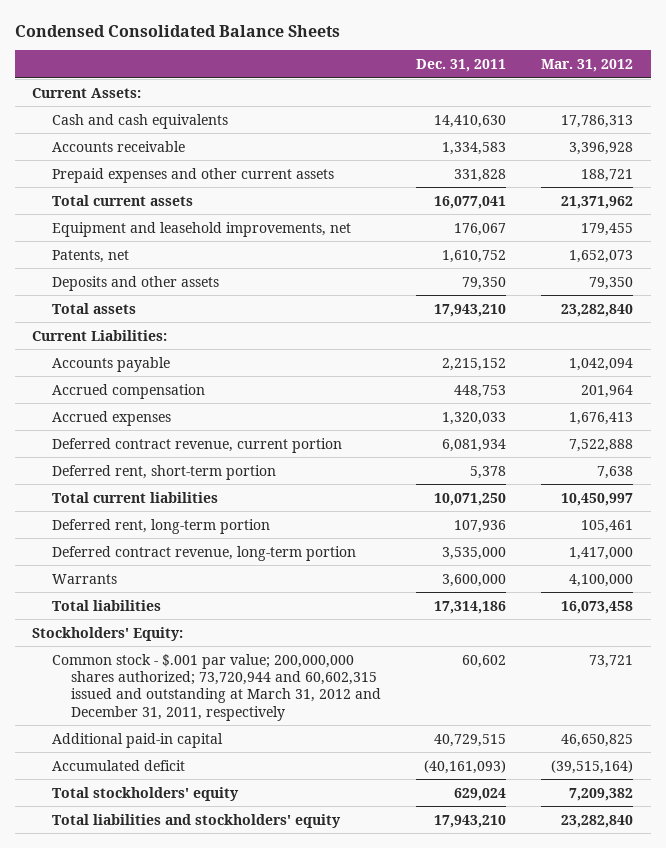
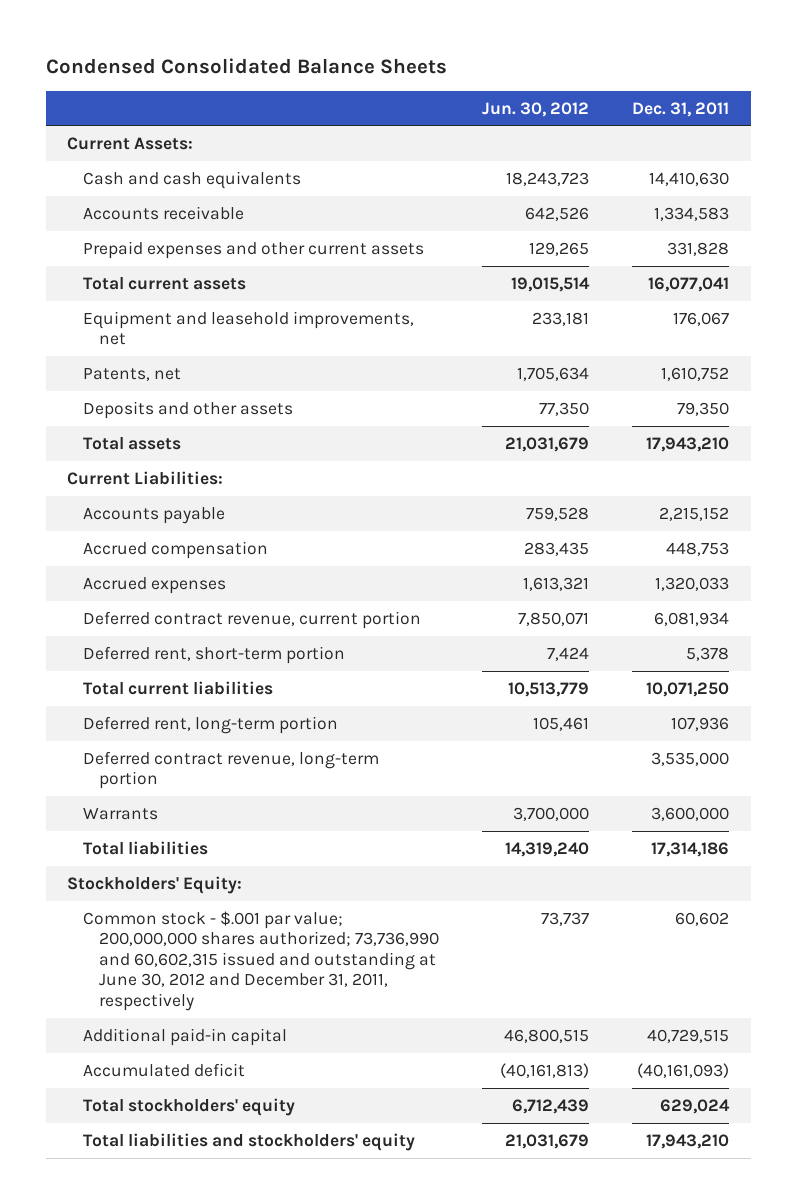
[541,58,634,72] Mar. 31, 2012 -> none
none -> [482,101,590,117] Jun. 30, 2012
[51,653,382,721] Common stock - $.001 par value; 200,000,000 shares authorized; 73,720,944 and 60,602,315 issued and outstanding at March 31, 2012 and December 31, 2011, respectively -> [83,910,440,1011] Common stock - $.001 par value; 200,000,000 shares authorized; 73,736,990 and 60,602,315 issued and outstanding at June 30, 2012 and December 31, 2011, respectively

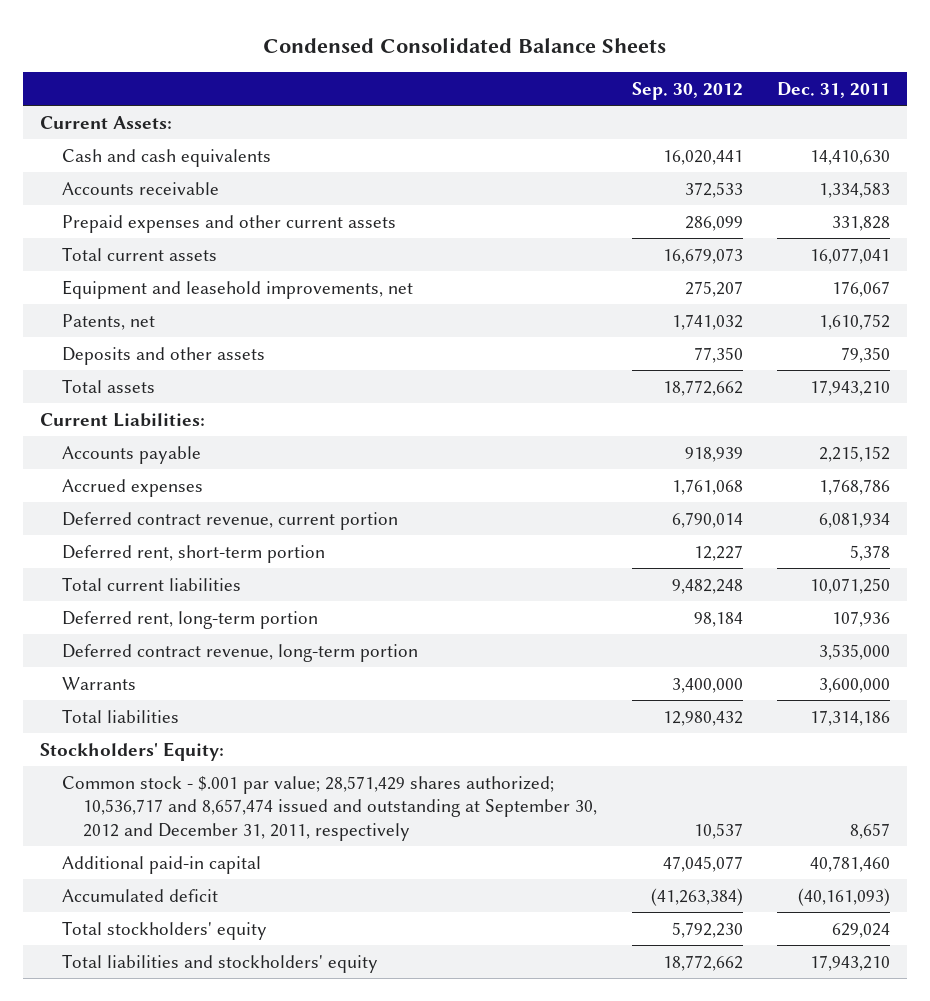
[482,101,590,117] Jun. 30, 2012 -> none
none -> [631,82,743,101] Sep. 30, 2012
[83,540,269,559] Accrued compensation -> none
[655,576,730,591] 1,320,033 -> [819,478,891,495] 1,768,786
[83,910,440,1011] Common stock - $.001 par value; 200,000,000 shares authorized; 73,736,990 and 60,602,315 issued and outstanding at June 30, 2012 and December 31, 2011, respectively -> [61,775,598,841] Common stock - $.001 par value; 28,571,429 shares authorized; 10,536,717 and 8,657,474 issued and outstanding at September 30, 2012 and December 31, 2011, respectively
[675,911,730,926] 60,602 -> [850,822,891,839] 8,657
[647,1028,730,1043] 40,729,515 -> [810,855,891,872] 40,781,460

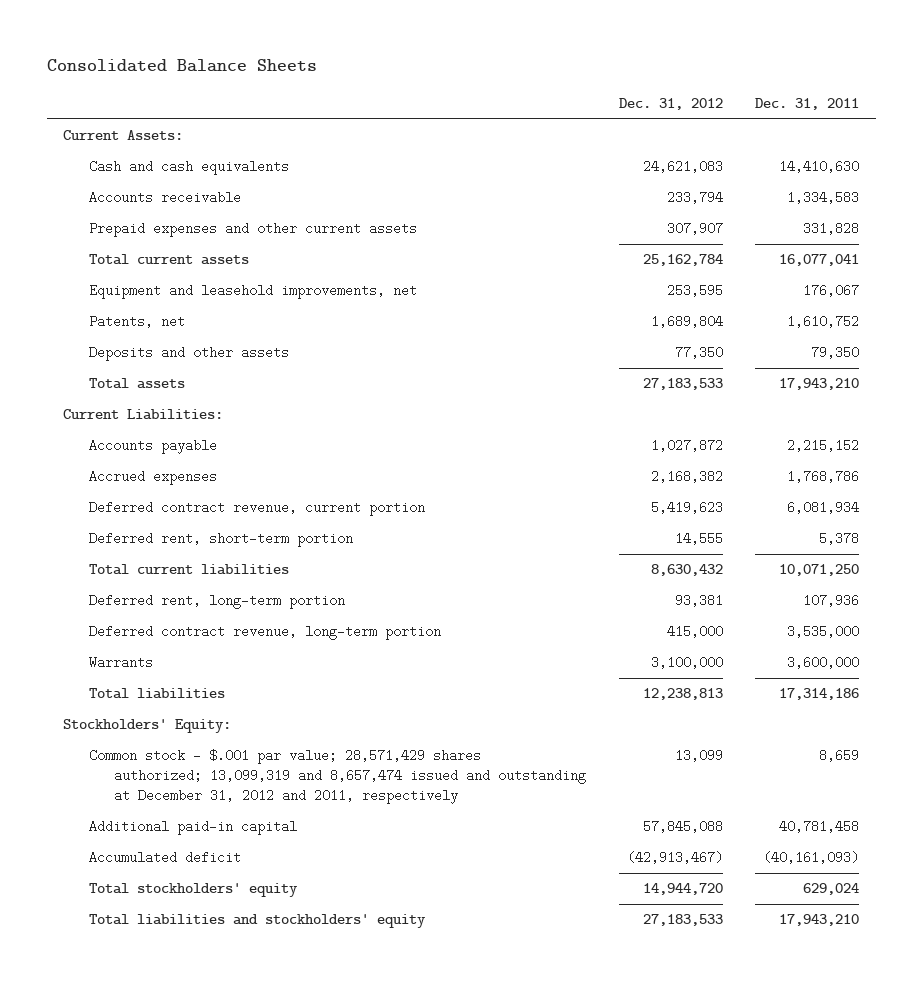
[263,37,667,54] Condensed Consolidated Balance Sheets -> [46,59,317,73] Consolidated Balance Sheets
[631,82,743,101] Sep. 30, 2012 -> none
none -> [618,97,723,110] Dec. 31, 2012
[61,775,598,841] Common stock - $.001 par value; 28,571,429 shares authorized; 10,536,717 and 8,657,474 issued and outstanding at September 30, 2012 and December 31, 2011, respectively -> [88,749,587,805] Common stock - $.001 par value; 28,571,429 shares authorized; 13,099,319 and 8,657,474 issued and outstanding at December 31, 2012 and 2011, respectively
[850,822,891,839] 8,657 -> [819,749,860,763] 8,659
[810,855,891,872] 40,781,460 -> [779,820,860,834] 40,781,458

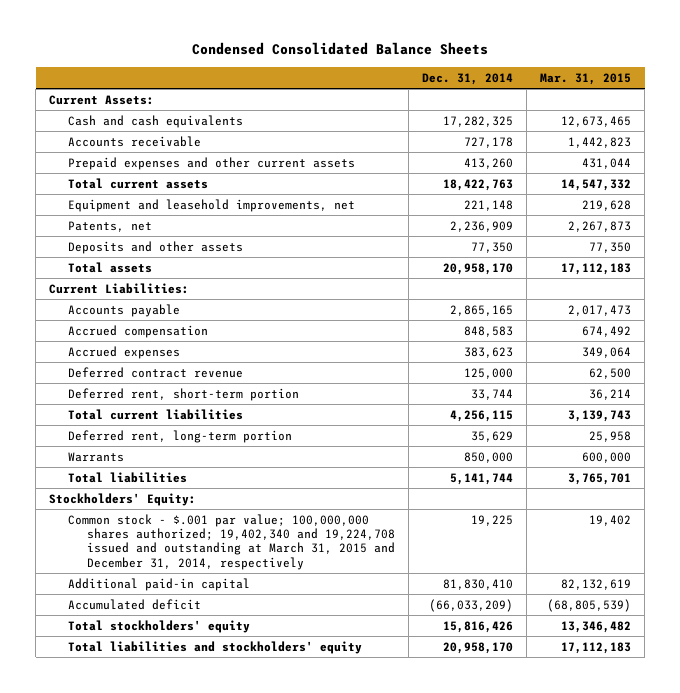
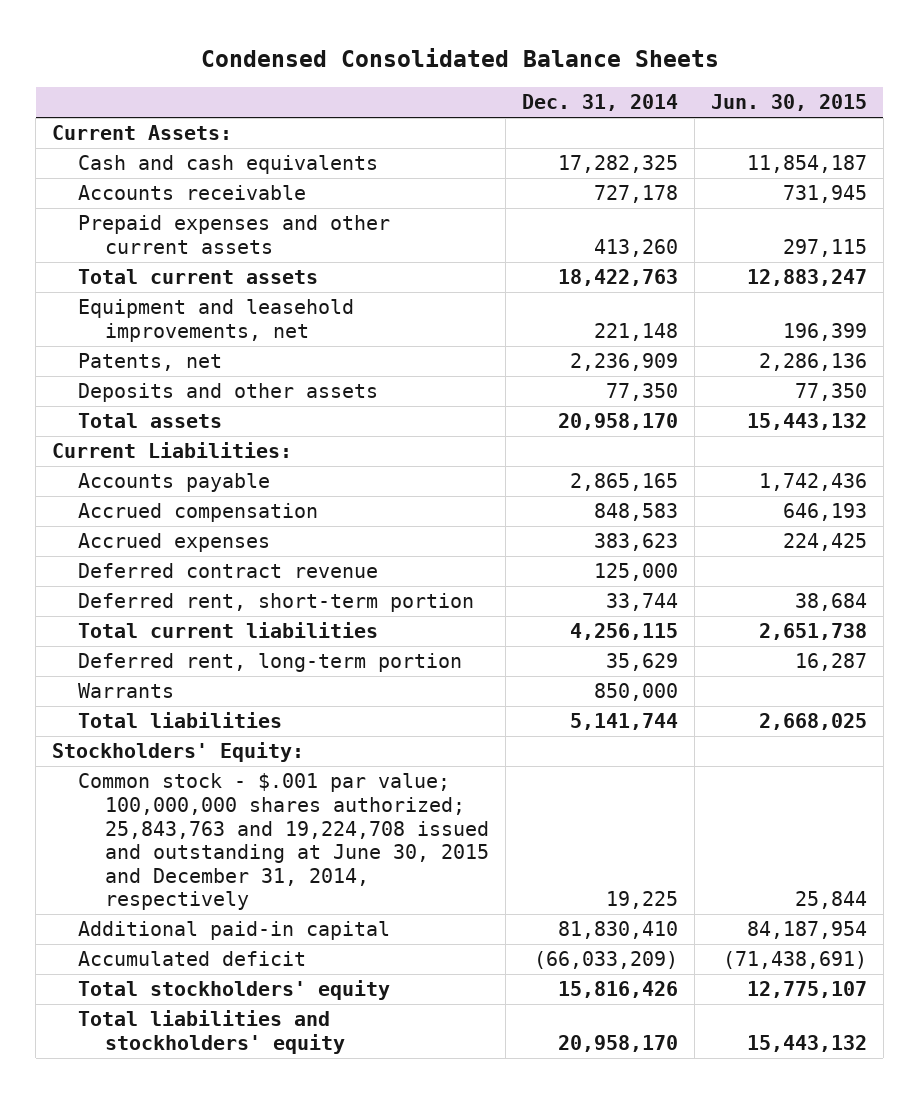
[540,72,632,85] Mar. 31, 2015 -> none
none -> [710,94,867,112] Jun. 30, 2015
[68,513,395,570] Common stock - $.001 par value; 100,000,000 shares authorized; 19,402,340 and 19,224,708 issued and outstanding at March 31, 2015 and December 31, 2014, respectively -> [78,773,489,911] Common stock - $.001 par value; 100,000,000 shares authorized; 25,843,763 and 19,224,708 issued and outstanding at June 30, 2015 and December 31, 2014, respectively

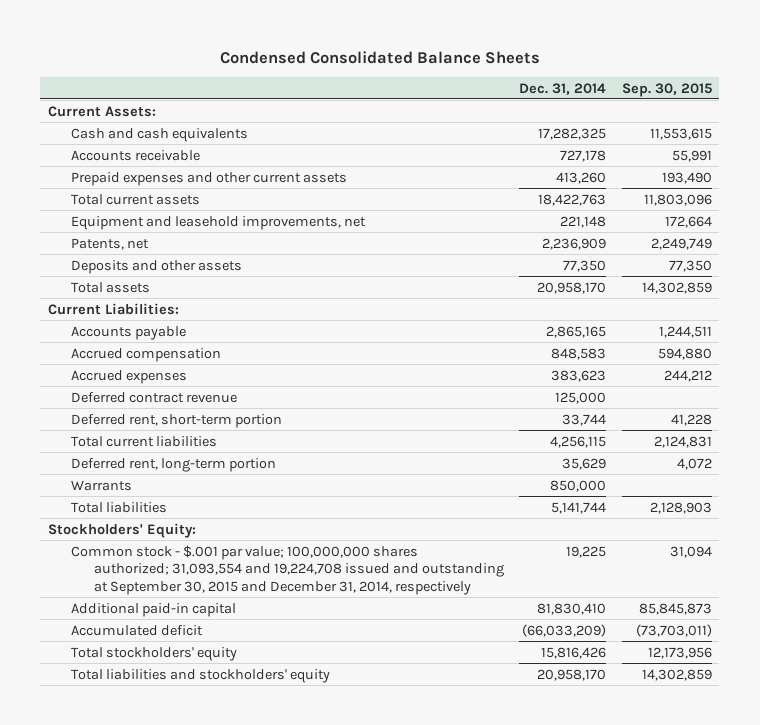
[710,94,867,112] Jun. 30, 2015 -> none
none -> [621,82,712,97] Sep. 30, 2015
[78,773,489,911] Common stock - $.001 par value; 100,000,000 shares authorized; 25,843,763 and 19,224,708 issued and outstanding at June 30, 2015 and December 31, 2014, respectively -> [70,544,504,595] Common stock - $.001 par value; 100,000,000 shares authorized; 31,093,554 and 19,224,708 issued and outstanding at September 30, 2015 and December 31, 2014, respectively

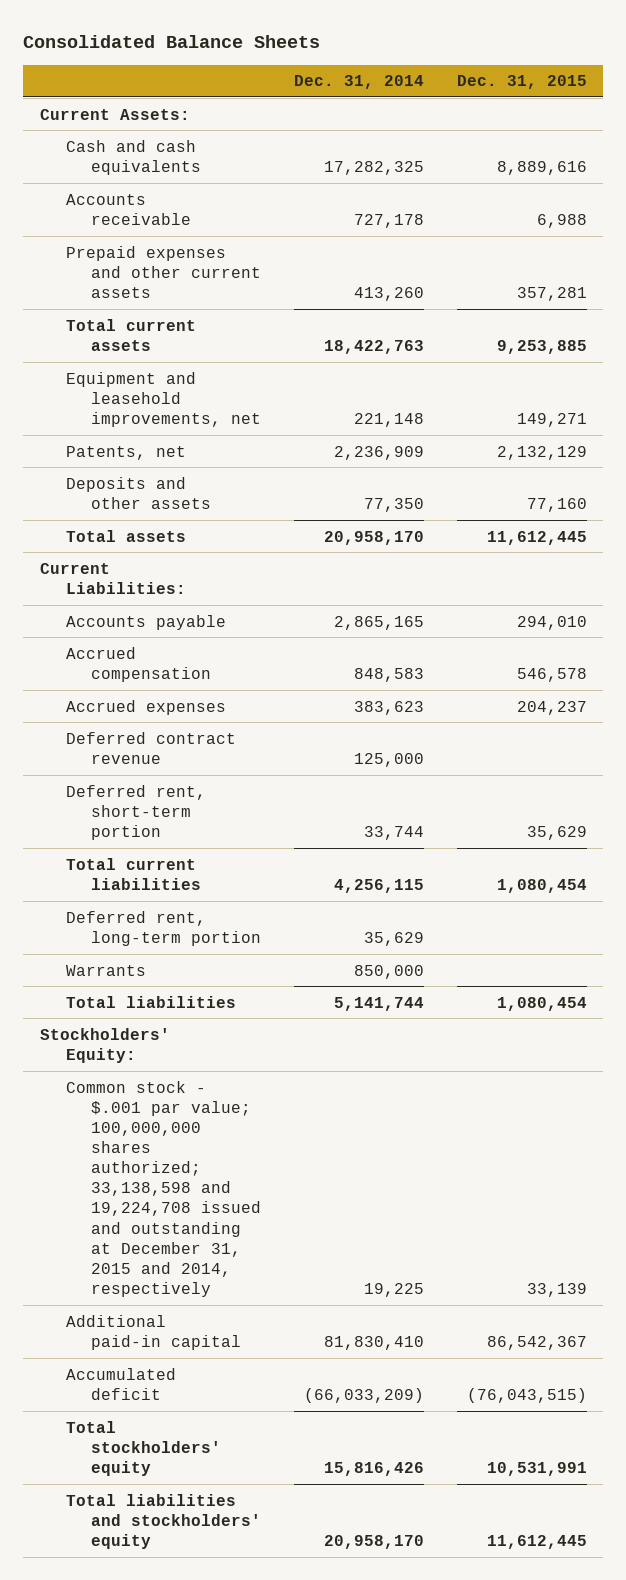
[219,50,540,64] Condensed Consolidated Balance Sheets -> [23,35,321,49] Consolidated Balance Sheets
[621,82,712,97] Sep. 30, 2015 -> none
none -> [456,75,587,90] Dec. 31, 2015
[70,544,504,595] Common stock - $.001 par value; 100,000,000 shares authorized; 31,093,554 and 19,224,708 issued and outstanding at September 30, 2015 and December 31, 2014, respectively -> [65,1080,262,1298] Common stock - $.001 par value; 100,000,000 shares authorized; 33,138,598 and 19,224,708 issued and outstanding at December 31, 2015 and 2014, respectively

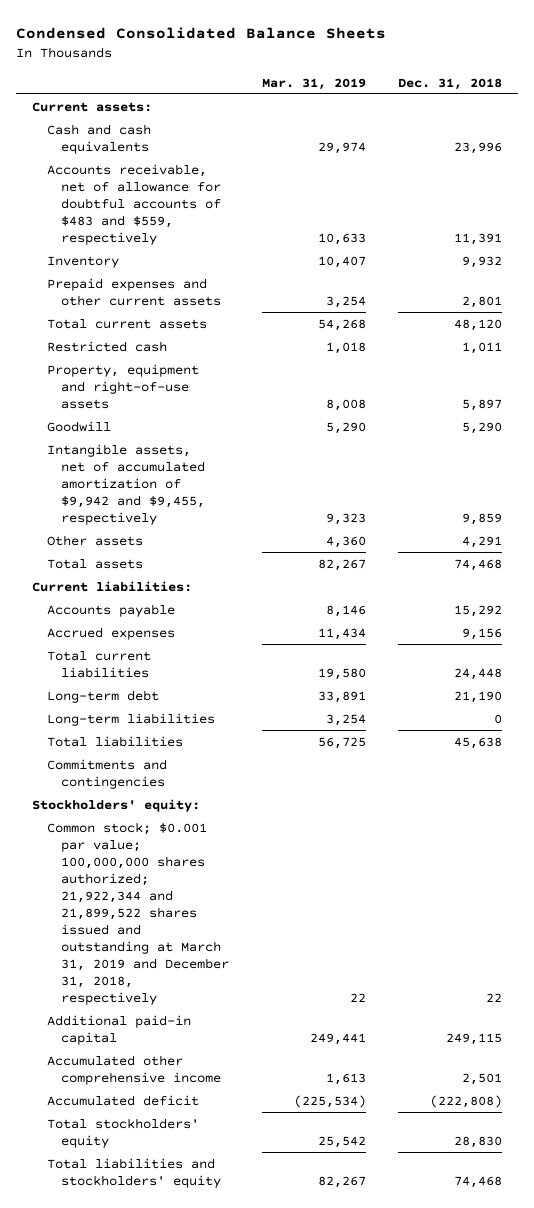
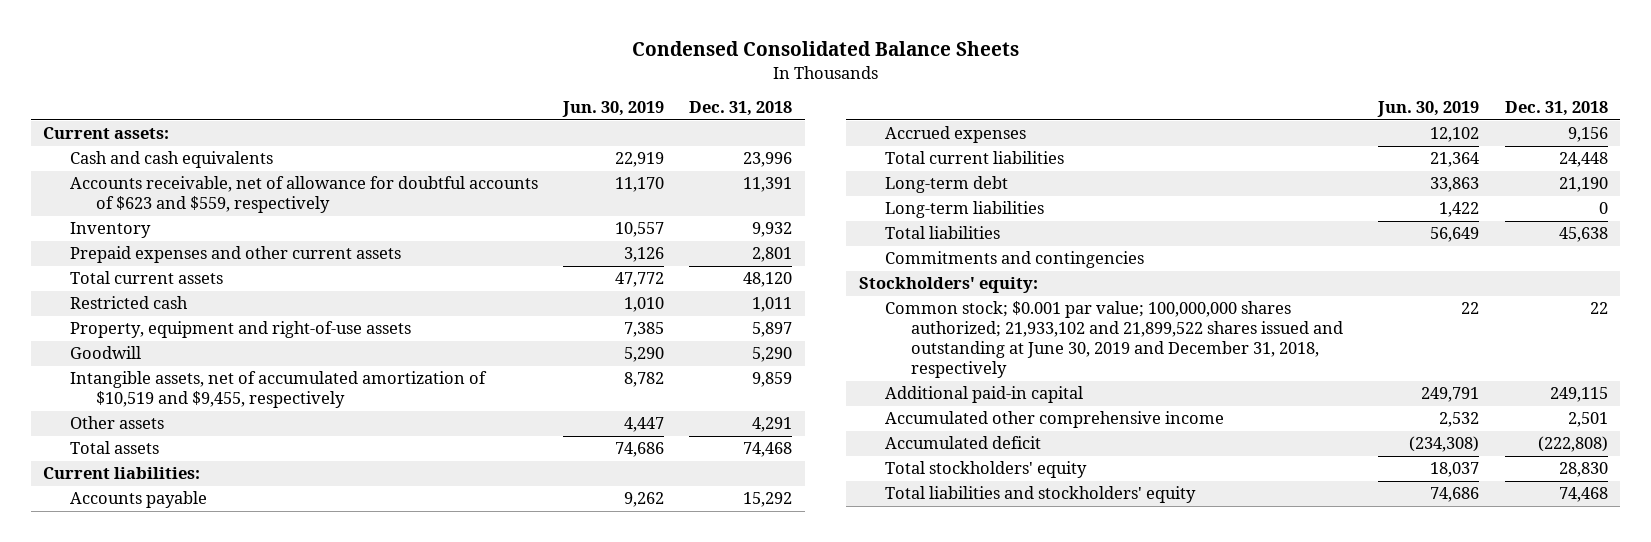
[261,77,366,90] Mar. 31, 2019 -> none
none -> [562,101,665,118] Jun. 30, 2019
[46,163,222,245] Accounts receivable, net of allowance for doubtful accounts of $483 and $559, respectively -> [69,176,538,214] Accounts receivable, net of allowance for doubtful accounts of $623 and $559, respectively
[46,443,206,525] Intangible assets, net of accumulated amortization of $9,942 and $9,455, respectively -> [69,371,487,409] Intangible assets, net of accumulated amortization of $10,519 and $9,455, respectively
[46,821,230,1005] Common stock; $0.001 par value; 100,000,000 shares authorized; 21,922,344 and 21,899,522 shares issued and outstanding at March 31, 2019 and December 31, 2018, respectively -> [885,301,1344,379] Common stock; $0.001 par value; 100,000,000 shares authorized; 21,933,102 and 21,899,522 shares issued and outstanding at June 30, 2019 and December 31, 2018, respectively

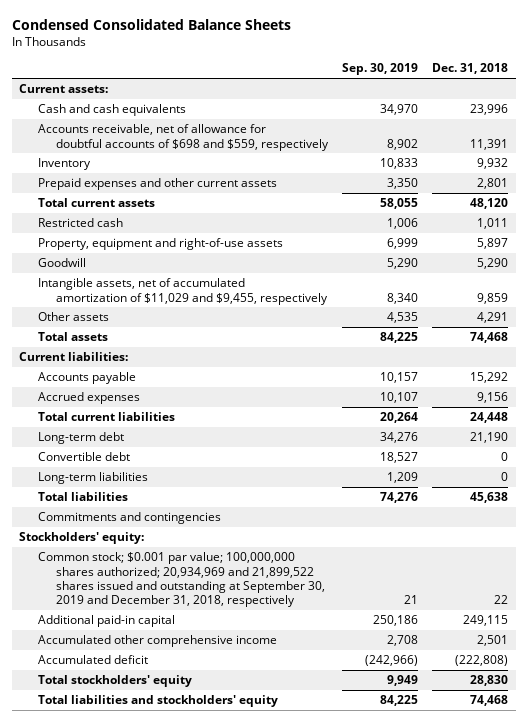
[562,101,665,118] Jun. 30, 2019 -> none
none -> [342,63,419,76] Sep. 30, 2019
[69,176,538,214] Accounts receivable, net of allowance for doubtful accounts of $623 and $559, respectively -> [37,124,329,151] Accounts receivable, net of allowance for doubtful accounts of $698 and $559, respectively
[69,371,487,409] Intangible assets, net of accumulated amortization of $10,519 and $9,455, respectively -> [37,278,328,305] Intangible assets, net of accumulated amortization of $11,029 and $9,455, respectively
none -> [37,452,130,462] Convertible debt
[885,301,1344,379] Common stock; $0.001 par value; 100,000,000 shares authorized; 21,933,102 and 21,899,522 shares issued and outstanding at June 30, 2019 and December 31, 2018, respectively -> [37,552,325,607] Common stock; $0.001 par value; 100,000,000 shares authorized; 20,934,969 and 21,899,522 shares issued and outstanding at September 30, 2019 and December 31, 2018, respectively

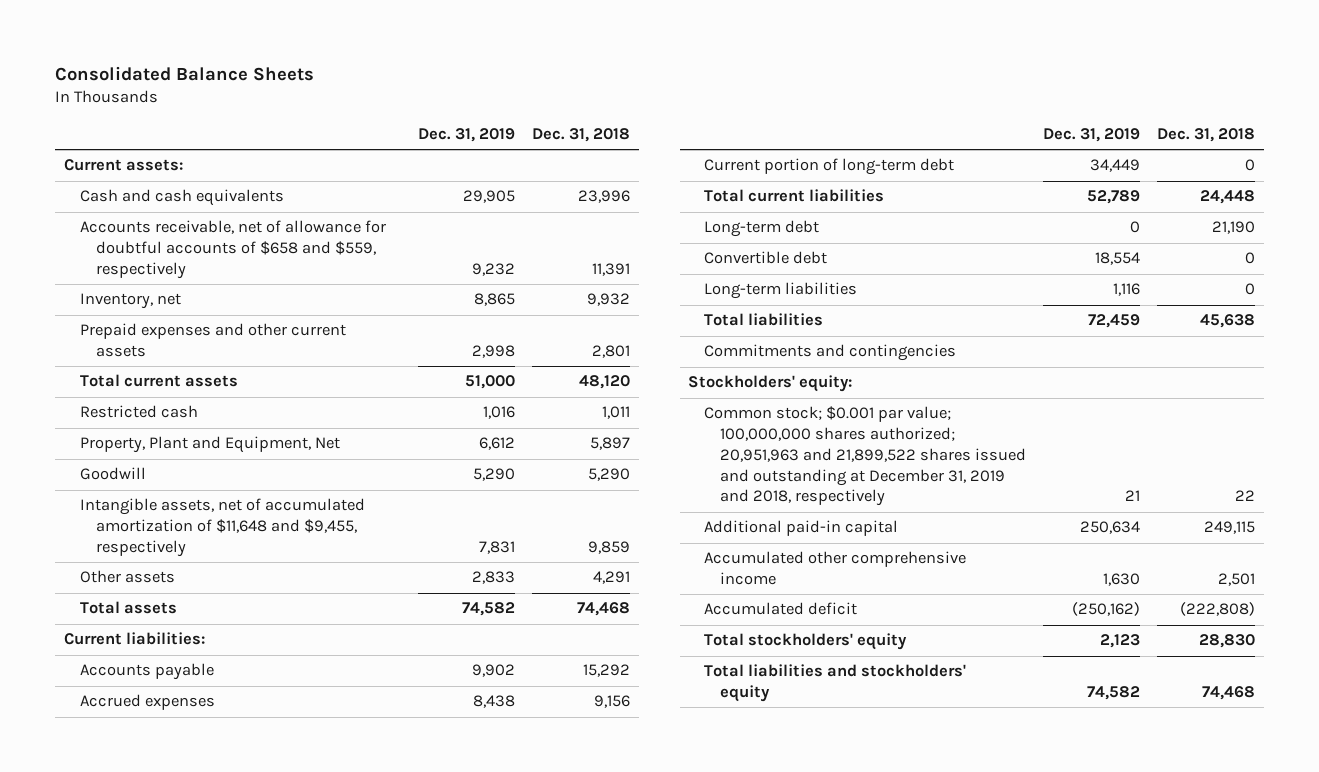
[11,19,291,31] Condensed Consolidated Balance Sheets -> [55,66,315,82] Consolidated Balance Sheets
[342,63,419,76] Sep. 30, 2019 -> none
none -> [418,127,516,142] Dec. 31, 2019
[37,124,329,151] Accounts receivable, net of allowance for doubtful accounts of $698 and $559, respectively -> [79,220,386,279] Accounts receivable, net of allowance for doubtful accounts of $658 and $559, respectively
[37,158,91,171] Inventory -> [79,293,181,310] Inventory, net
[37,238,283,251] Property, equipment and right-of-use assets -> [79,436,340,454] Property, Plant and Equipment, Net
[37,278,328,305] Intangible assets, net of accumulated amortization of $11,029 and $9,455, respectively -> [79,498,365,557] Intangible assets, net of accumulated amortization of $11,648 and $9,455, respectively
none -> [704,158,955,176] Current portion of long-term debt
[37,552,325,607] Common stock; $0.001 par value; 100,000,000 shares authorized; 20,934,969 and 21,899,522 shares issued and outstanding at September 30, 2019 and December 31, 2018, respectively -> [704,406,1027,507] Common stock; $0.001 par value; 100,000,000 shares authorized; 20,951,963 and 21,899,522 shares issued and outstanding at December 31, 2019 and 2018, respectively

